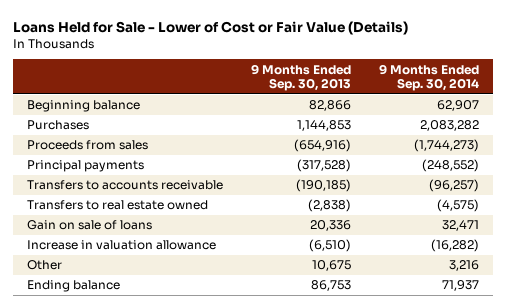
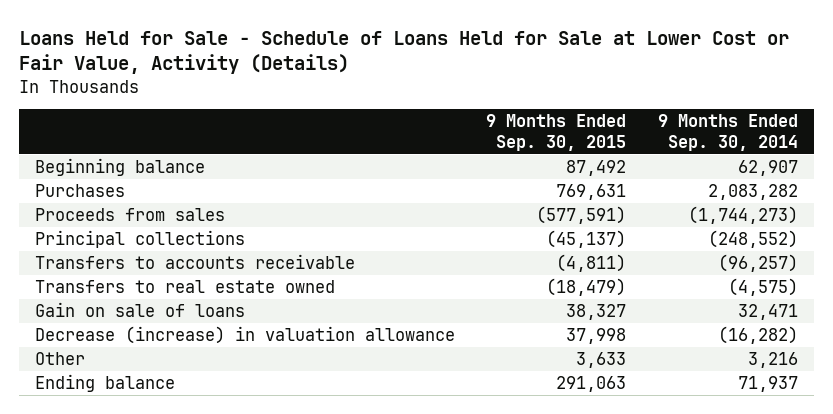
[13,20,409,35] Loans Held for Sale - Lower of Cost or Fair Value (Details) -> [18,30,789,75] Loans Held for Sale - Schedule of Loans Held for Sale at Lower Cost or Fair Value, Activity (Details)
[251,63,352,91] 9 Months Ended Sep. 30, 2013 -> none
none -> [486,114,627,151] 9 Months Ended Sep. 30, 2015
[27,160,145,173] Principal payments -> [34,230,245,249] Principal collections
[27,240,217,251] Increase in valuation allowance -> [34,326,455,345] Decrease (increase) in valuation allowance

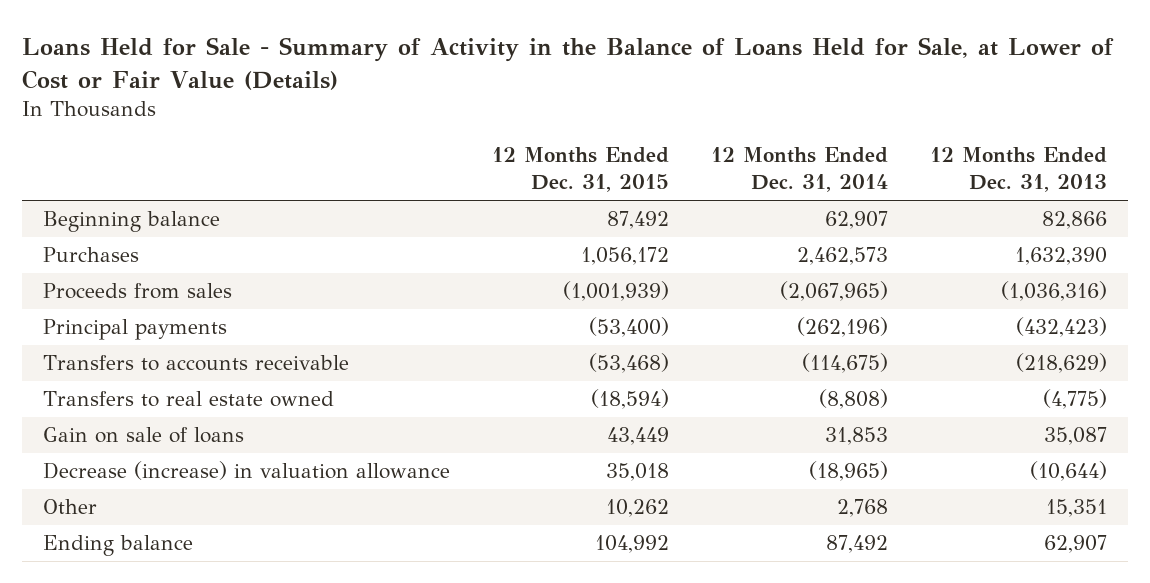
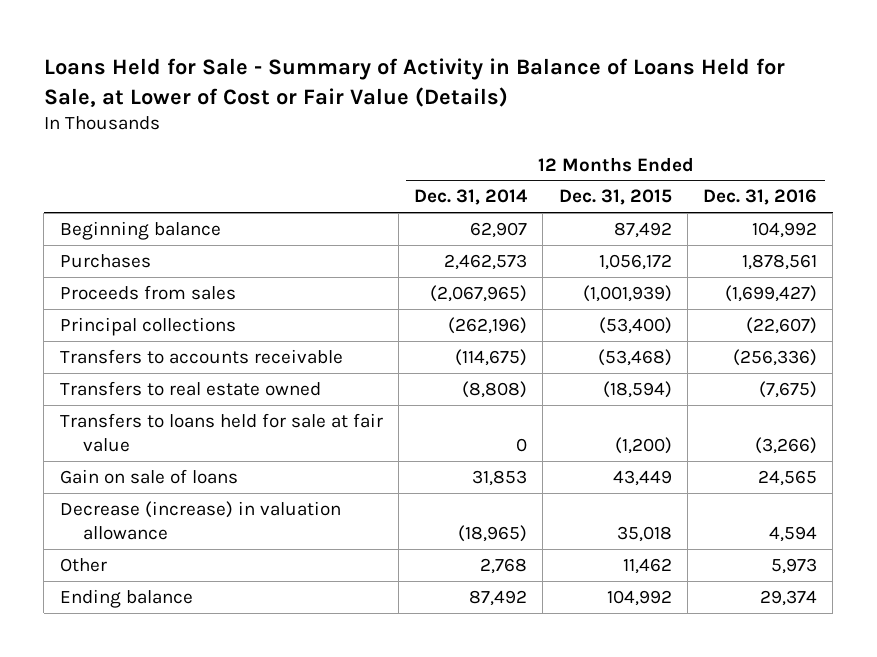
[22,37,1115,90] Loans Held for Sale - Summary of Activity in the Balance of Loans Held for Sale, at Lower of Cost or Fair Value (Details) -> [43,57,785,107] Loans Held for Sale - Summary of Activity in Balance of Loans Held for Sale, at Lower of Cost or Fair Value (Details)
[929,147,1107,193] 12 Months Ended Dec. 31, 2013 -> none
none -> [702,189,817,206] Dec. 31, 2016
[43,319,228,341] Principal payments -> [59,316,236,336] Principal collections
none -> [59,412,383,452] Transfers to loans held for sale at fair value
[606,499,670,518] 10,262 -> [622,557,672,574] 11,462

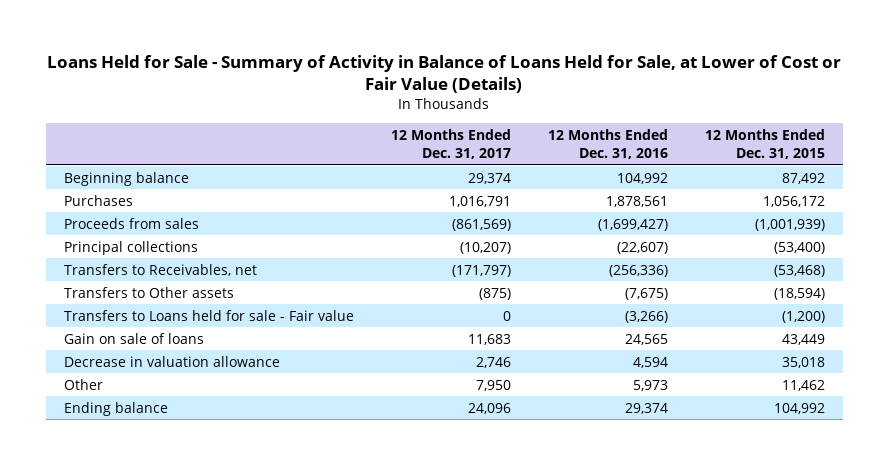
[414,189,529,206] Dec. 31, 2014 -> none
none -> [390,129,511,160] 12 Months Ended Dec. 31, 2017
[59,348,343,364] Transfers to accounts receivable -> [64,263,258,276] Transfers to Receivables, net
[59,380,321,396] Transfers to real estate owned -> [64,286,235,298] Transfers to Other assets
[59,412,383,452] Transfers to loans held for sale at fair value -> [64,309,355,321] Transfers to Loans held for sale - Fair value
[59,500,341,540] Decrease (increase) in valuation allowance -> [64,355,281,367] Decrease in valuation allowance

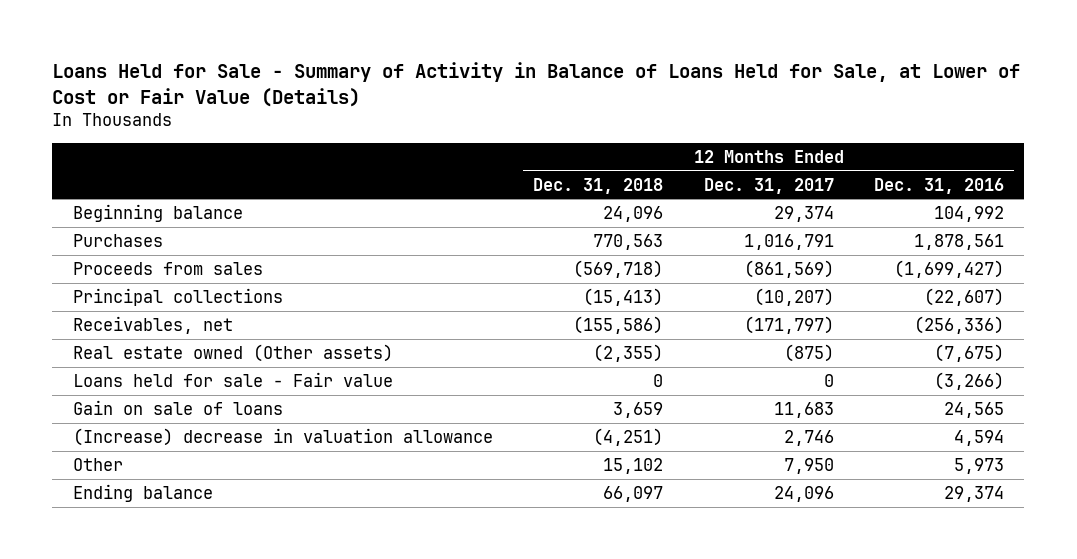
[704,129,825,160] 12 Months Ended Dec. 31, 2015 -> none
none -> [533,177,664,194] Dec. 31, 2018
[64,263,258,276] Transfers to Receivables, net -> [72,315,233,334] Receivables, net
[64,286,235,298] Transfers to Other assets -> [72,343,393,362] Real estate owned (Other assets)
[64,309,355,321] Transfers to Loans held for sale - Fair value -> [72,371,393,387] Loans held for sale - Fair value
[64,355,281,367] Decrease in valuation allowance -> [72,427,493,446] (Increase) decrease in valuation allowance

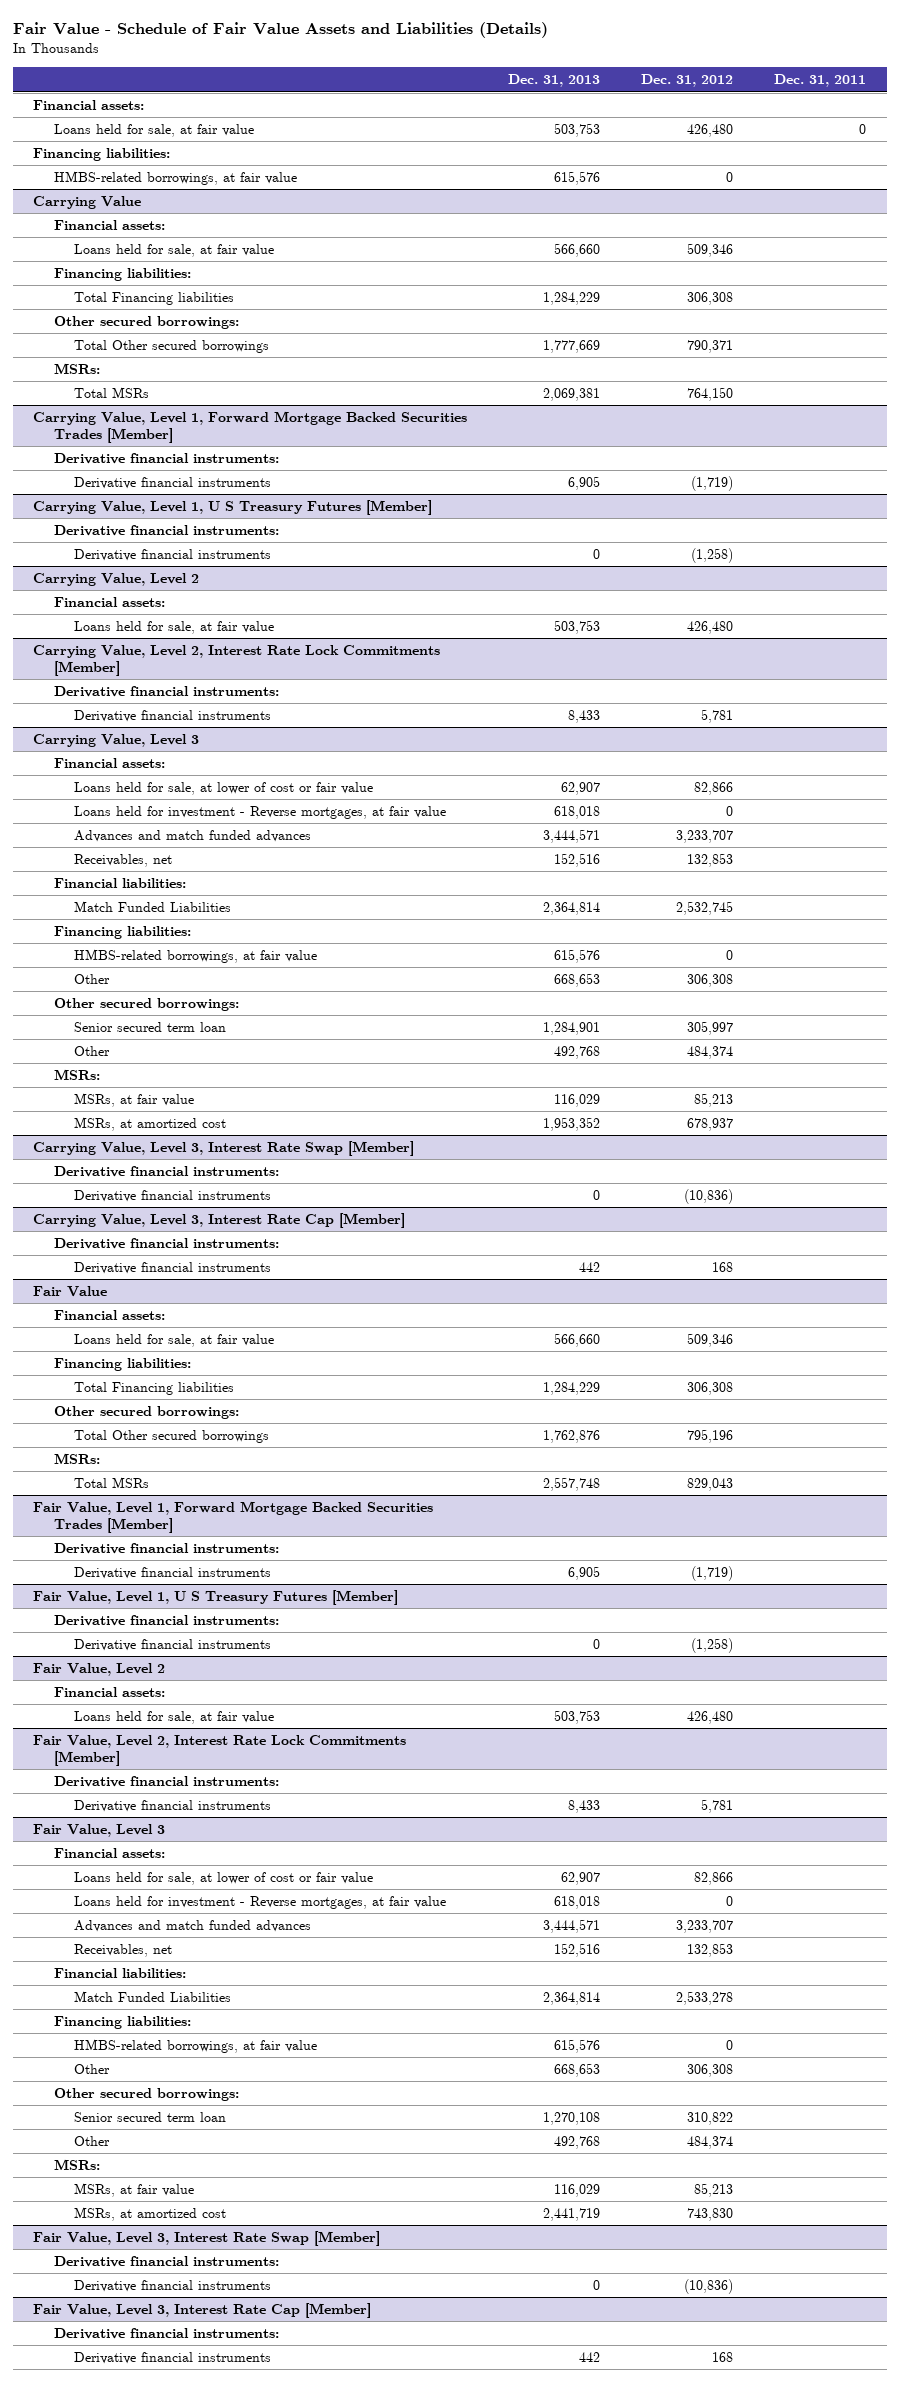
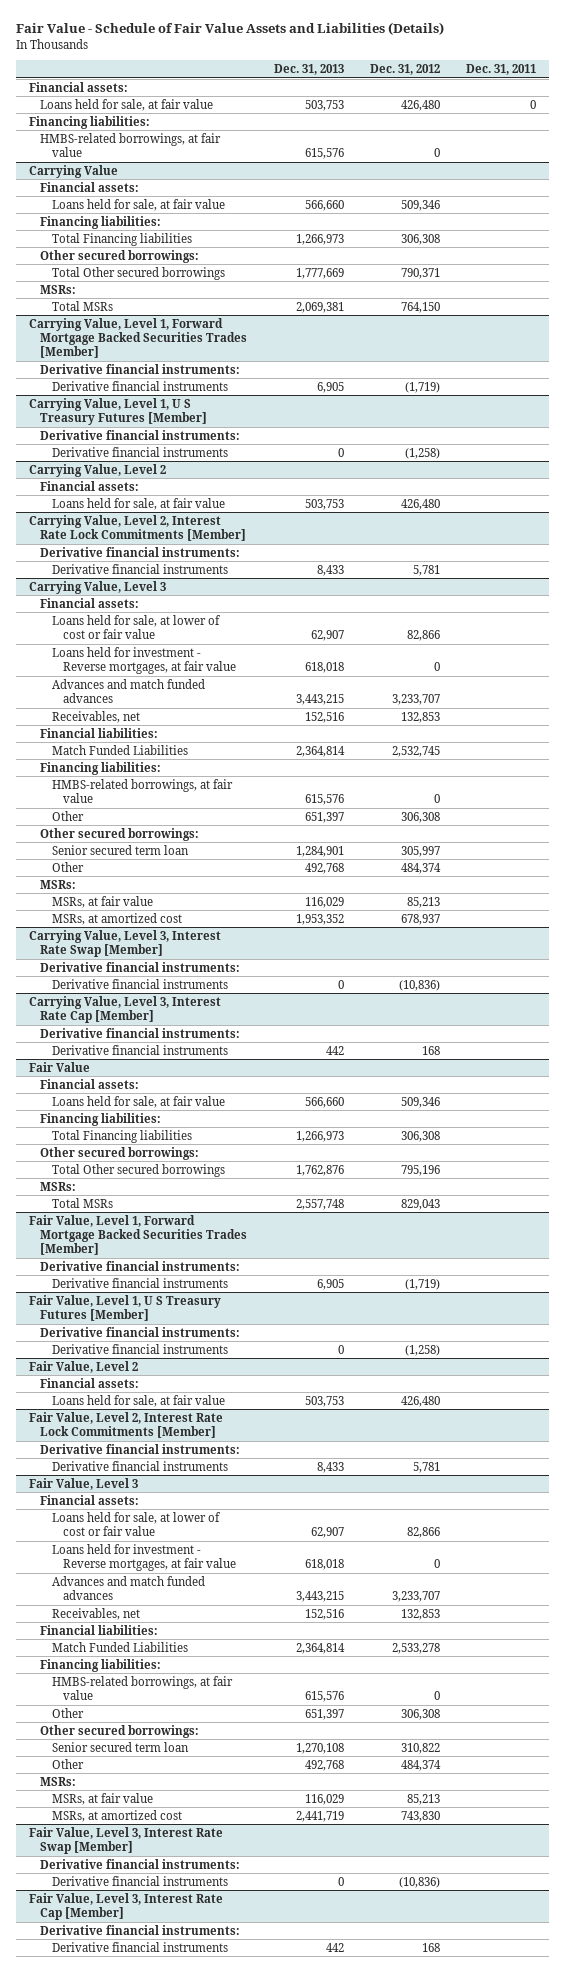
[543,292,601,306] 1,284,229 -> [295,233,344,245] 1,266,973
[543,829,601,844] 3,444,571 -> [295,694,344,706] 3,443,215
[554,973,601,988] 668,653 -> [304,811,344,823] 651,397
[543,1382,601,1396] 1,284,229 -> [295,1130,344,1142] 1,266,973
[543,1919,601,1934] 3,444,571 -> [295,1591,344,1603] 3,443,215
[554,2063,601,2078] 668,653 -> [304,1708,344,1720] 651,397

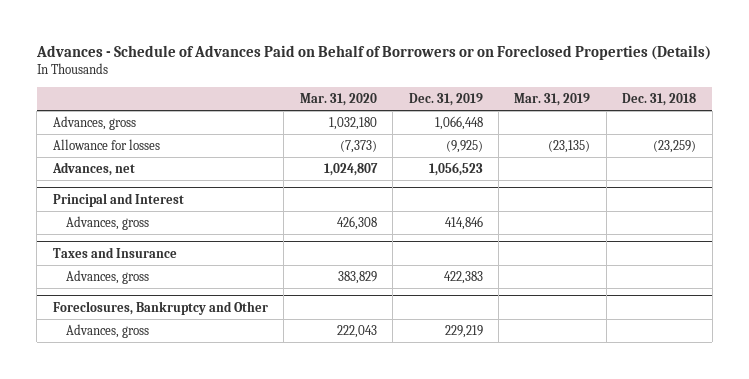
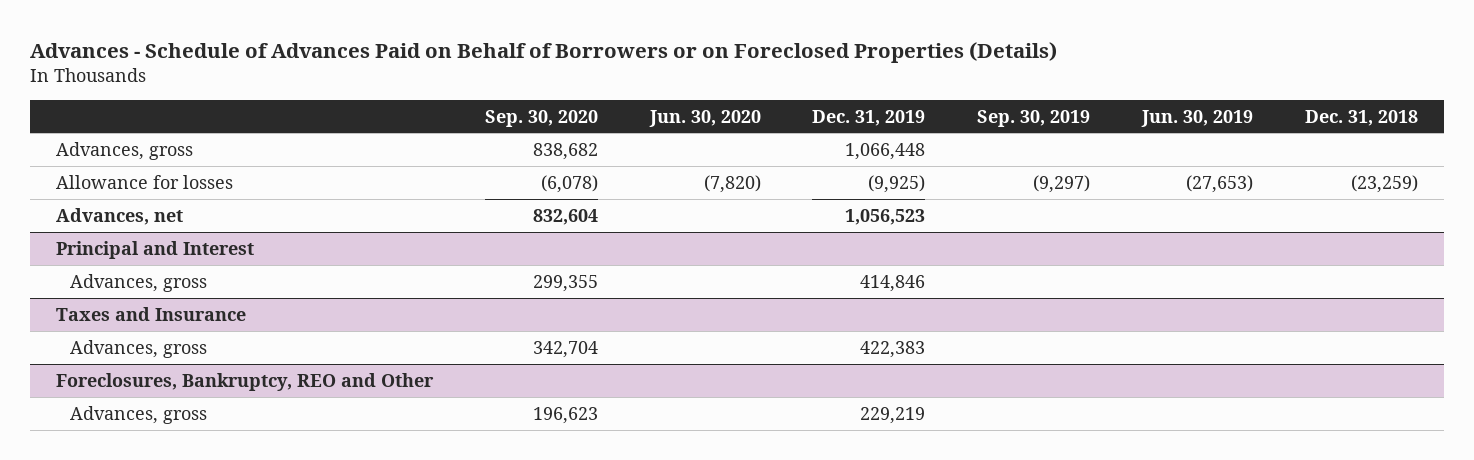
[299,92,377,106] Mar. 31, 2020 -> none
[514,92,591,106] Mar. 31, 2019 -> none
none -> [484,109,598,127] Sep. 30, 2020
none -> [648,109,761,127] Jun. 30, 2020
none -> [977,109,1091,127] Sep. 30, 2019
none -> [1140,109,1253,127] Jun. 30, 2019
[52,300,268,315] Foreclosures, Bankruptcy and Other -> [55,372,434,391] Foreclosures, Bankruptcy, REO and Other

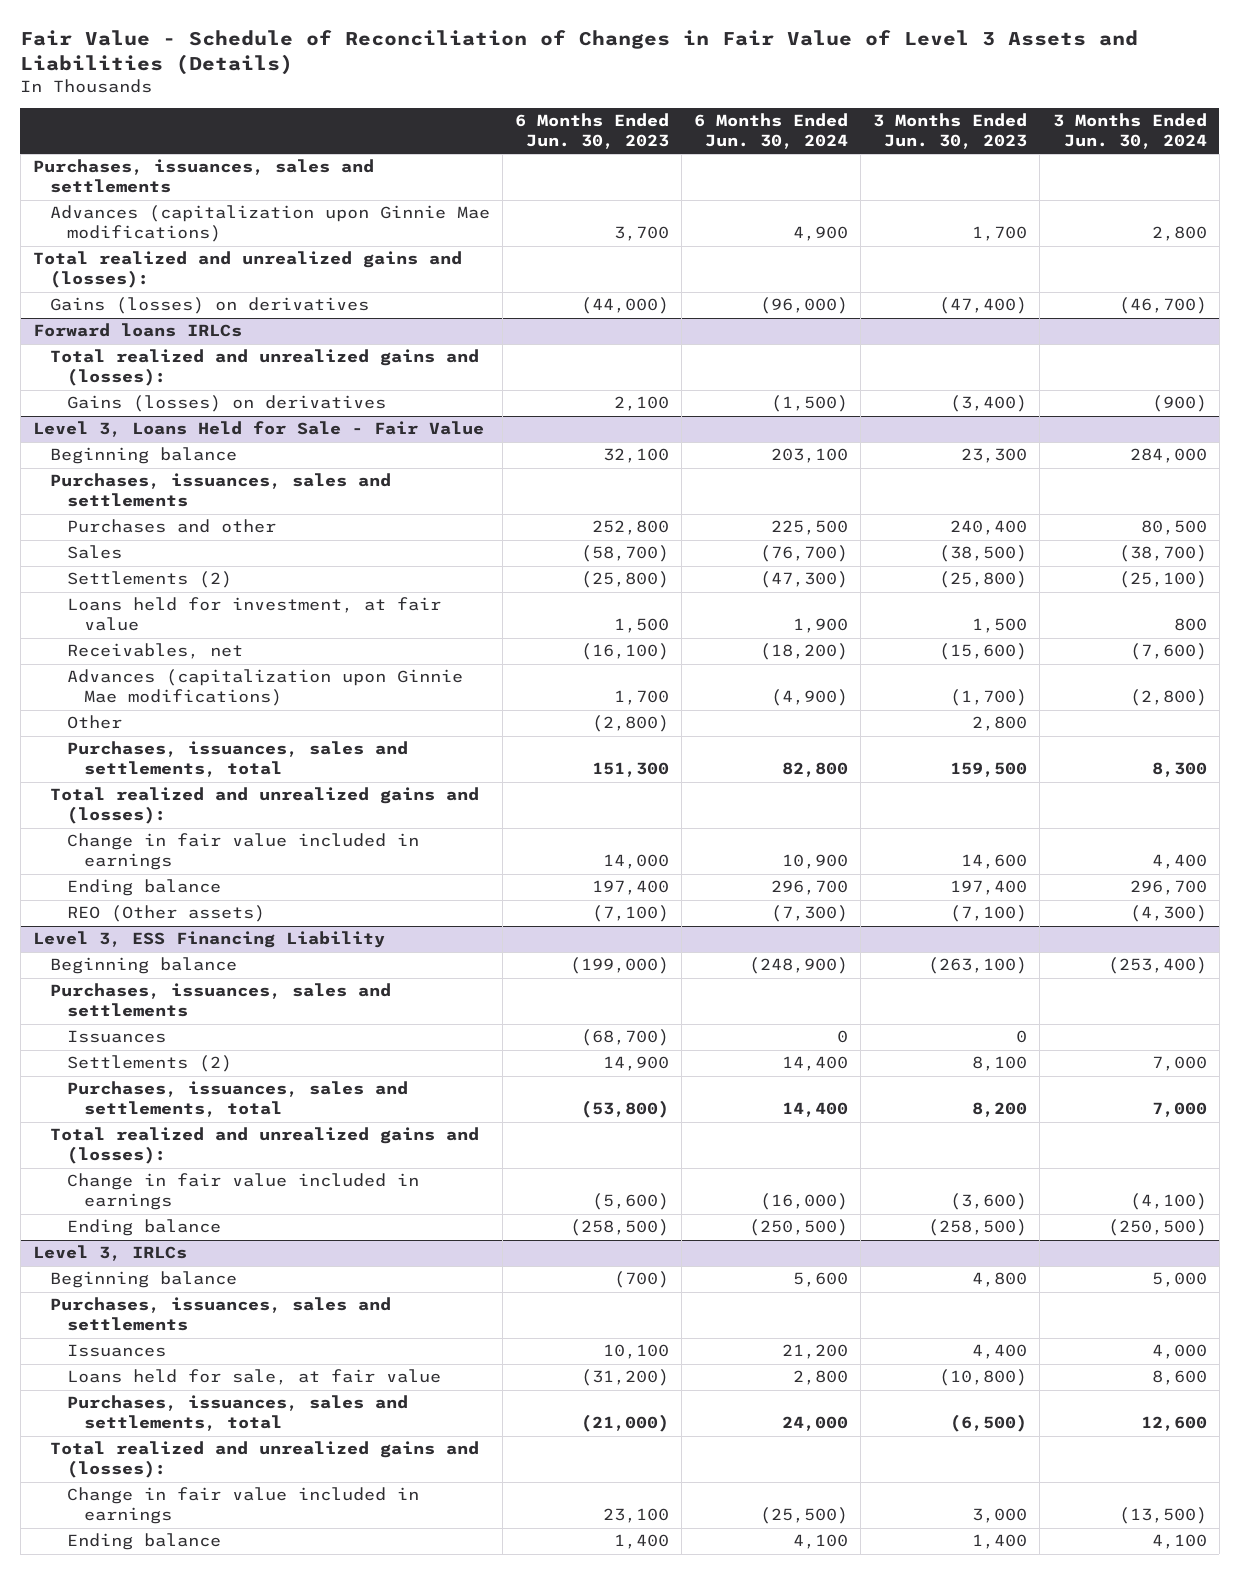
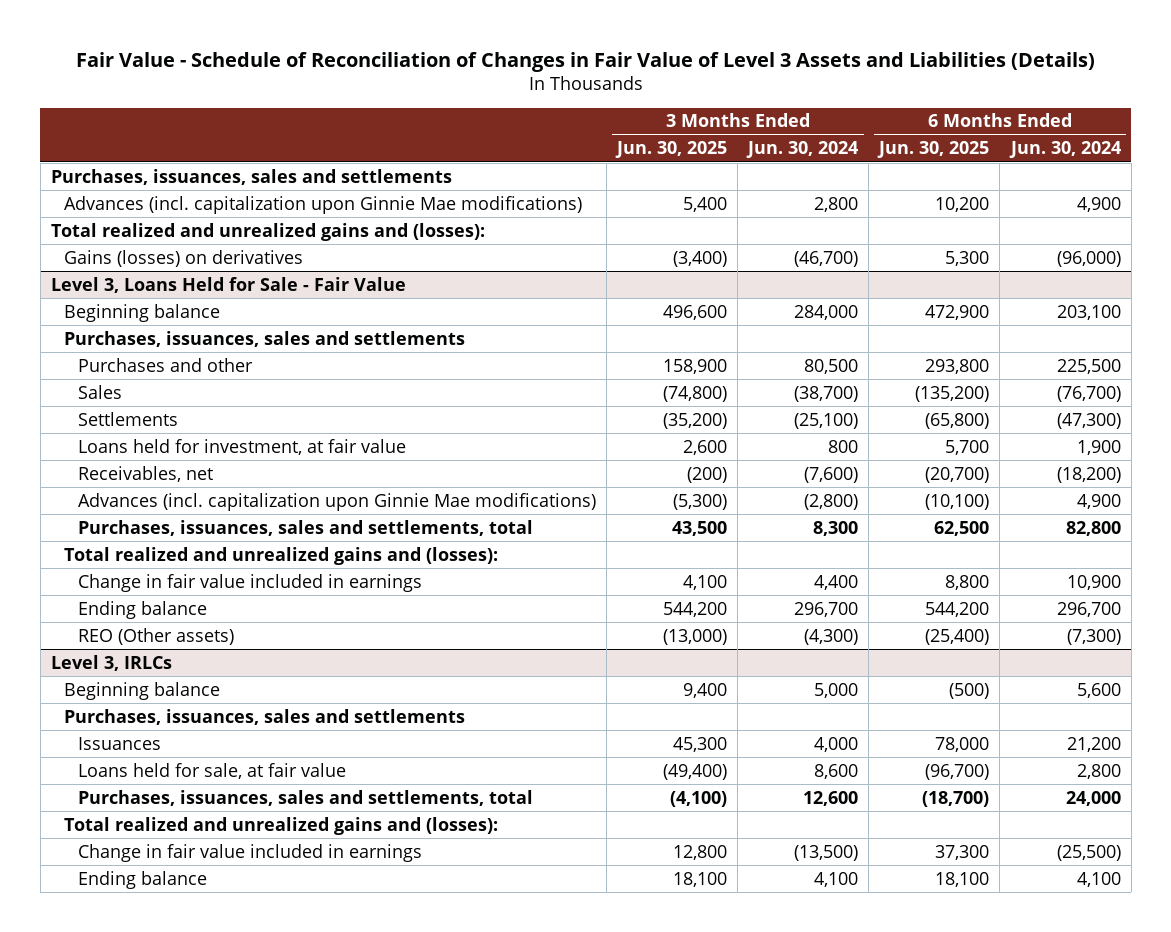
[514,113,669,150] 6 Months Ended Jun. 30, 2023 -> none
[873,113,1028,150] 3 Months Ended Jun. 30, 2023 -> none
none -> [615,141,728,159] Jun. 30, 2025
none -> [877,141,990,159] Jun. 30, 2025
[49,205,490,243] Advances (capitalization upon Ginnie Mae modifications) -> [64,195,583,214] Advances (incl. capitalization upon Ginnie Mae modifications)
[32,323,242,338] Forward loans IRLCs -> none
[49,349,479,387] Total realized and unrealized gains and (losses): -> none
[66,395,386,413] Gains (losses) on derivatives -> none
[66,571,232,589] Settlements (2) -> [78,411,179,426] Settlements
[66,715,122,730] Other -> none
[66,669,463,707] Advances (capitalization upon Ginnie Mae modifications) -> [78,492,597,511] Advances (incl. capitalization upon Ginnie Mae modifications)
[771,689,849,707] (4,900) -> [1076,493,1121,509] 4,900
[32,931,385,949] Level 3, ESS Financing Liability -> none
[49,957,237,975] Beginning balance -> none
[49,983,391,1018] Purchases, issuances, sales and settlements -> none
[66,1030,166,1044] Issuances -> none
[66,1055,232,1073] Settlements (2) -> none
[66,1081,408,1118] Purchases, issuances, sales and settlements, total -> none
[49,1127,479,1165] Total realized and unrealized gains and (losses): -> none
[66,1173,419,1211] Change in fair value included in earnings -> none
[66,1219,221,1237] Ending balance -> none

